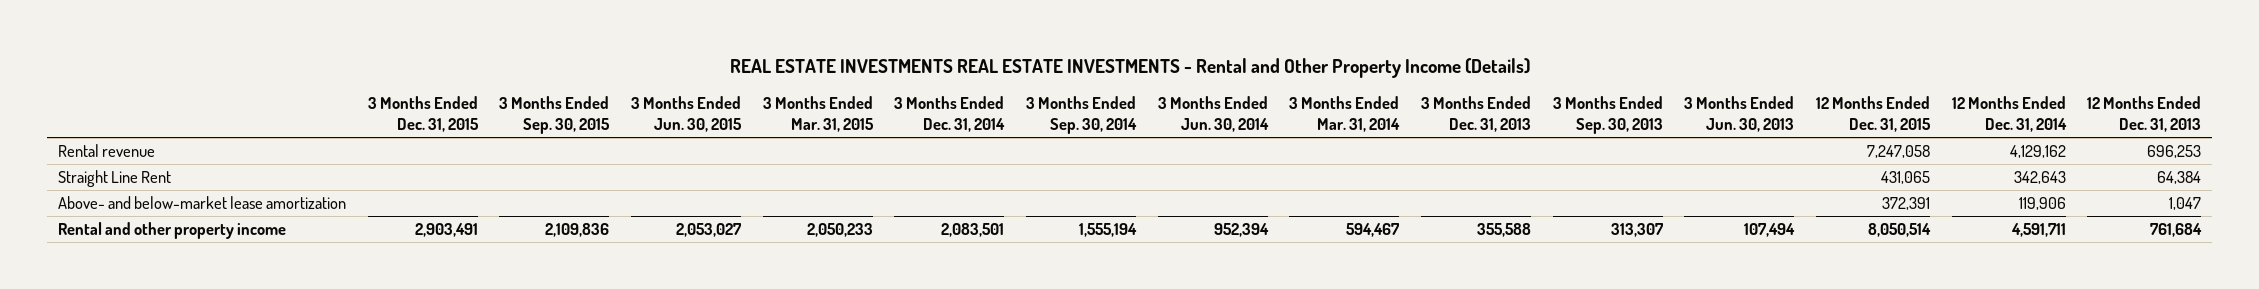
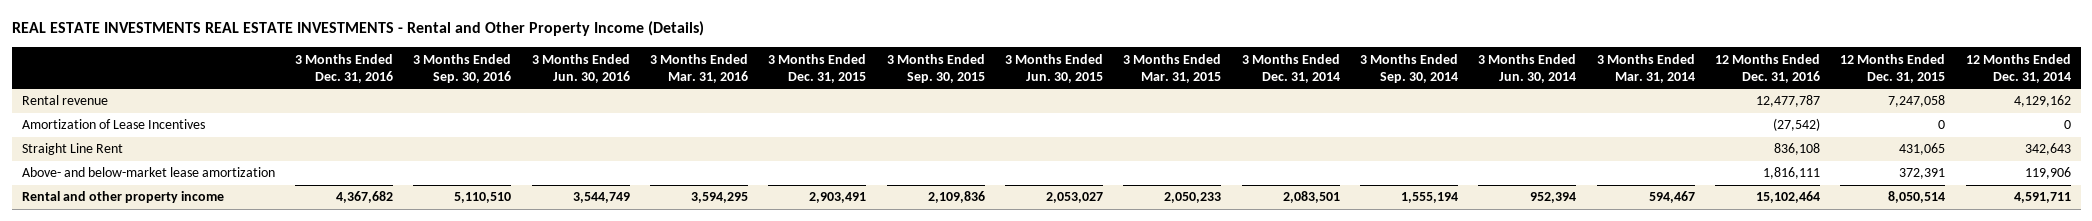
[1421,95,1532,133] 3 Months Ended Dec. 31, 2013 -> none
[1552,95,1663,135] 3 Months Ended Sep. 30, 2013 -> none
[1684,95,1795,133] 3 Months Ended Jun. 30, 2013 -> none
[2087,95,2202,133] 12 Months Ended Dec. 31, 2013 -> none
none -> [295,53,394,83] 3 Months Ended Dec. 31, 2016
none -> [413,53,512,83] 3 Months Ended Sep. 30, 2016
none -> [531,53,630,83] 3 Months Ended Jun. 30, 2016
none -> [650,53,749,83] 3 Months Ended Mar. 31, 2016
none -> [1714,53,1820,83] 12 Months Ended Dec. 31, 2016
none -> [21,119,205,130] Amortization of Lease Incentives

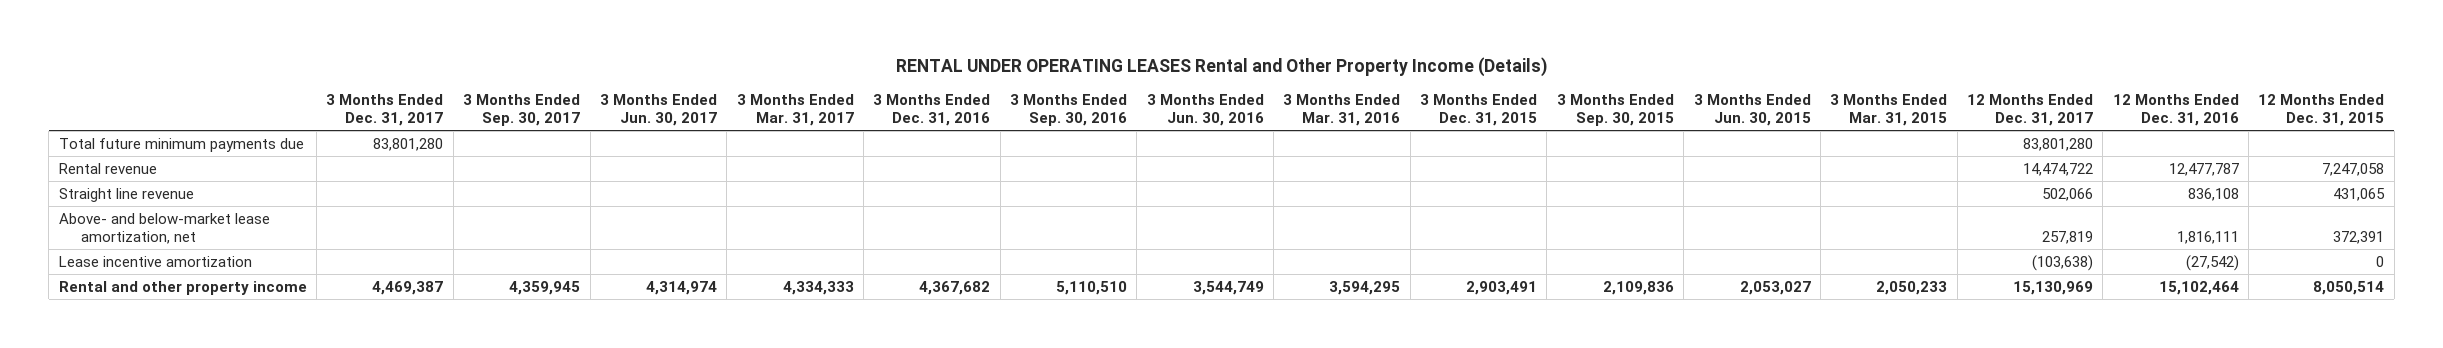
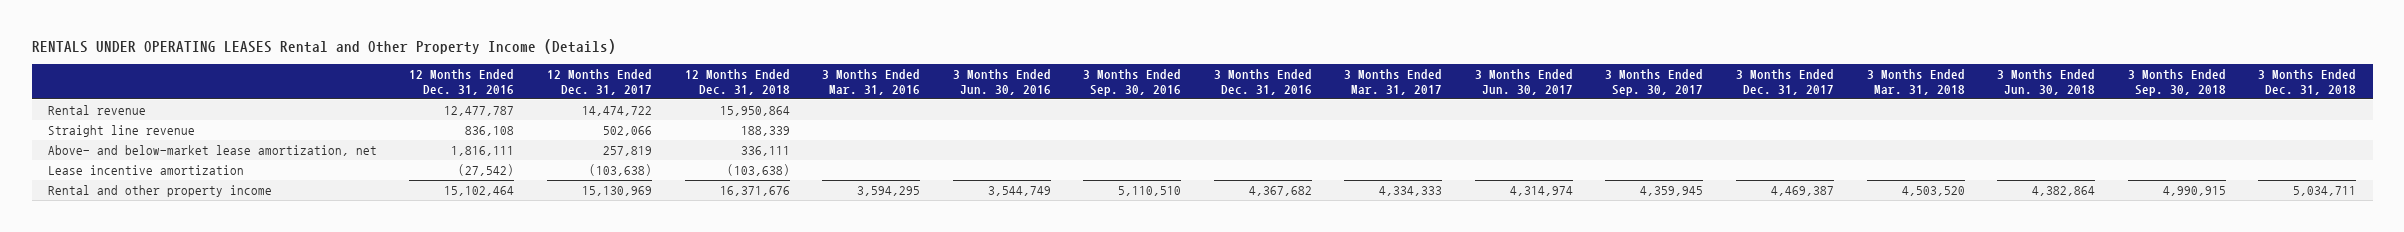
[895,57,1547,78] RENTAL UNDER OPERATING LEASES Rental and Other Property Income (Details) -> [31,39,616,55] RENTALS UNDER OPERATING LEASES Rental and Other Property Income (Details)
[1420,94,1538,127] 3 Months Ended Dec. 31, 2015 -> none
[1556,94,1674,127] 3 Months Ended Sep. 30, 2015 -> none
[1693,94,1811,127] 3 Months Ended Jun. 30, 2015 -> none
[1830,94,1948,127] 3 Months Ended Mar. 31, 2015 -> none
[2258,94,2385,127] 12 Months Ended Dec. 31, 2015 -> none
none -> [684,68,790,95] 12 Months Ended Dec. 31, 2018
none -> [1866,68,1965,95] 3 Months Ended Mar. 31, 2018
none -> [1997,68,2096,95] 3 Months Ended Jun. 30, 2018
none -> [2127,68,2226,96] 3 Months Ended Sep. 30, 2018
none -> [2258,68,2357,95] 3 Months Ended Dec. 31, 2018
[58,137,304,152] Total future minimum payments due -> none

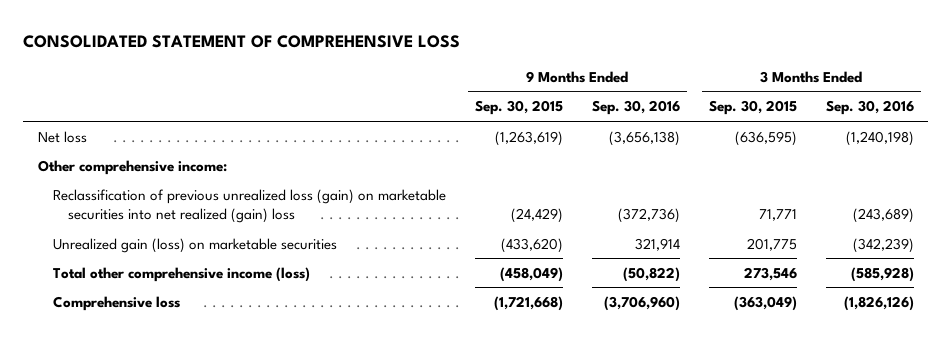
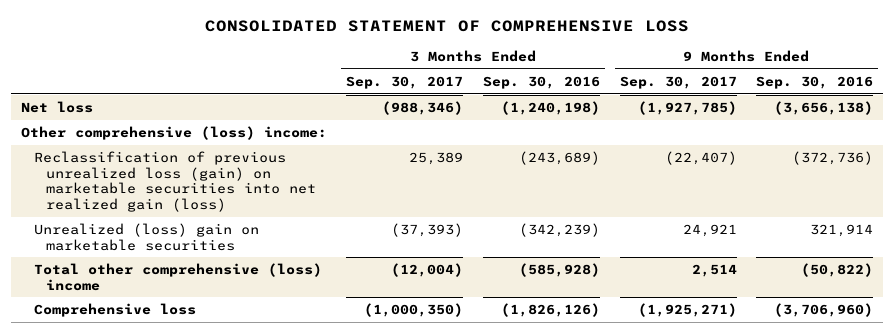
[474,100,563,116] Sep. 30, 2015 -> none
[708,100,797,116] Sep. 30, 2015 -> none
none -> [346,75,464,89] Sep. 30, 2017
none -> [619,75,737,89] Sep. 30, 2017
[37,159,227,175] Other comprehensive income: -> [20,125,327,140] Other comprehensive (loss) income:
[53,188,447,224] Reclassification of previous unrealized loss (gain) on marketable securities into net realized (gain) loss -> [33,150,317,212] Reclassification of previous unrealized loss (gain) on marketable securities into net realized gain (loss)
[53,237,338,253] Unrealized gain (loss) on marketable securities -> [33,222,259,251] Unrealized (loss) gain on marketable securities
[53,266,311,282] Total other comprehensive income (loss) -> [33,262,322,291] Total other comprehensive (loss) income

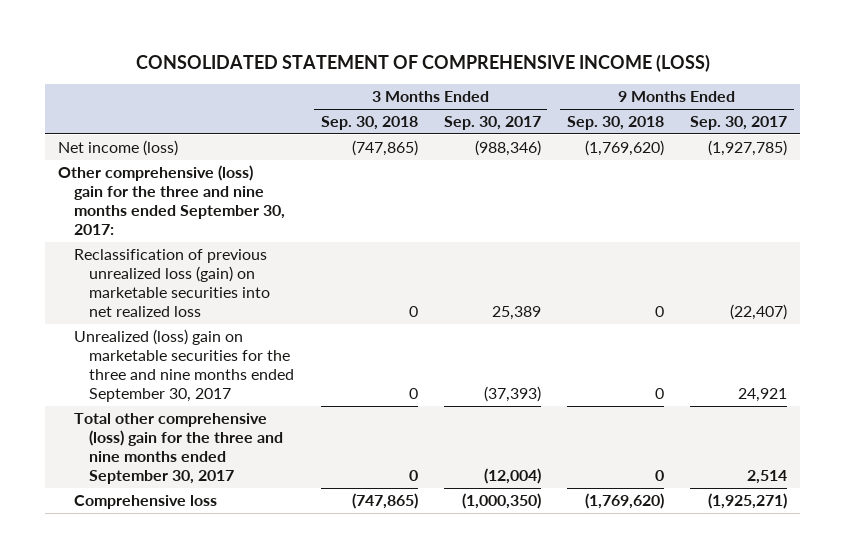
[204,20,689,33] CONSOLIDATED STATEMENT OF COMPREHENSIVE LOSS -> [135,53,710,72] CONSOLIDATED STATEMENT OF COMPREHENSIVE INCOME (LOSS)
[482,75,600,89] Sep. 30, 2016 -> none
[756,75,874,89] Sep. 30, 2016 -> none
none -> [320,115,418,130] Sep. 30, 2018
none -> [567,115,665,130] Sep. 30, 2018
[20,100,93,113] Net loss -> [58,139,179,156] Net income (loss)
[20,125,327,140] Other comprehensive (loss) income: -> [58,164,285,236] Other comprehensive (loss) gain for the three and nine months ended September 30, 2017:
[33,150,317,212] Reclassification of previous unrealized loss (gain) on marketable securities into net realized gain (loss) -> [73,248,271,318] Reclassification of previous unrealized loss (gain) on marketable securities into net realized loss
[33,222,259,251] Unrealized (loss) gain on marketable securities -> [73,328,295,403] Unrealized (loss) gain on marketable securities for the three and nine months ended September 30, 2017
[33,262,322,291] Total other comprehensive (loss) income -> [73,412,284,485] Total other comprehensive (loss) gain for the three and nine months ended September 30, 2017

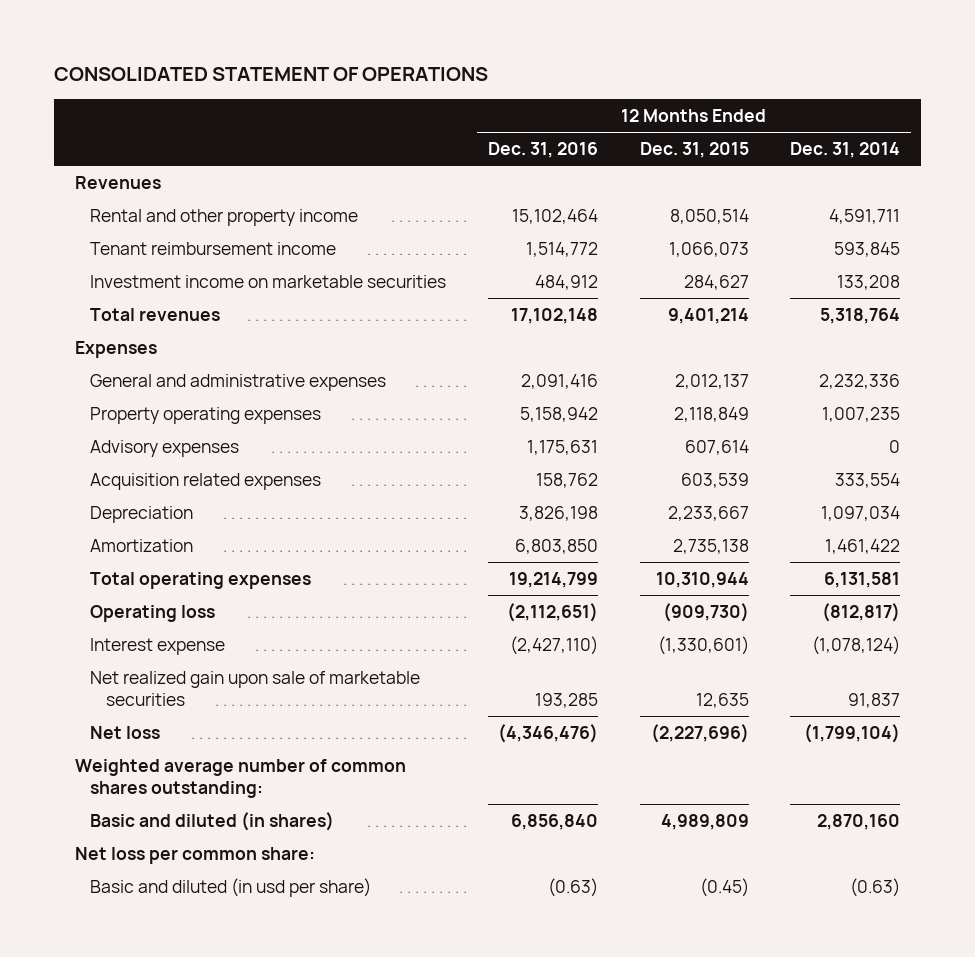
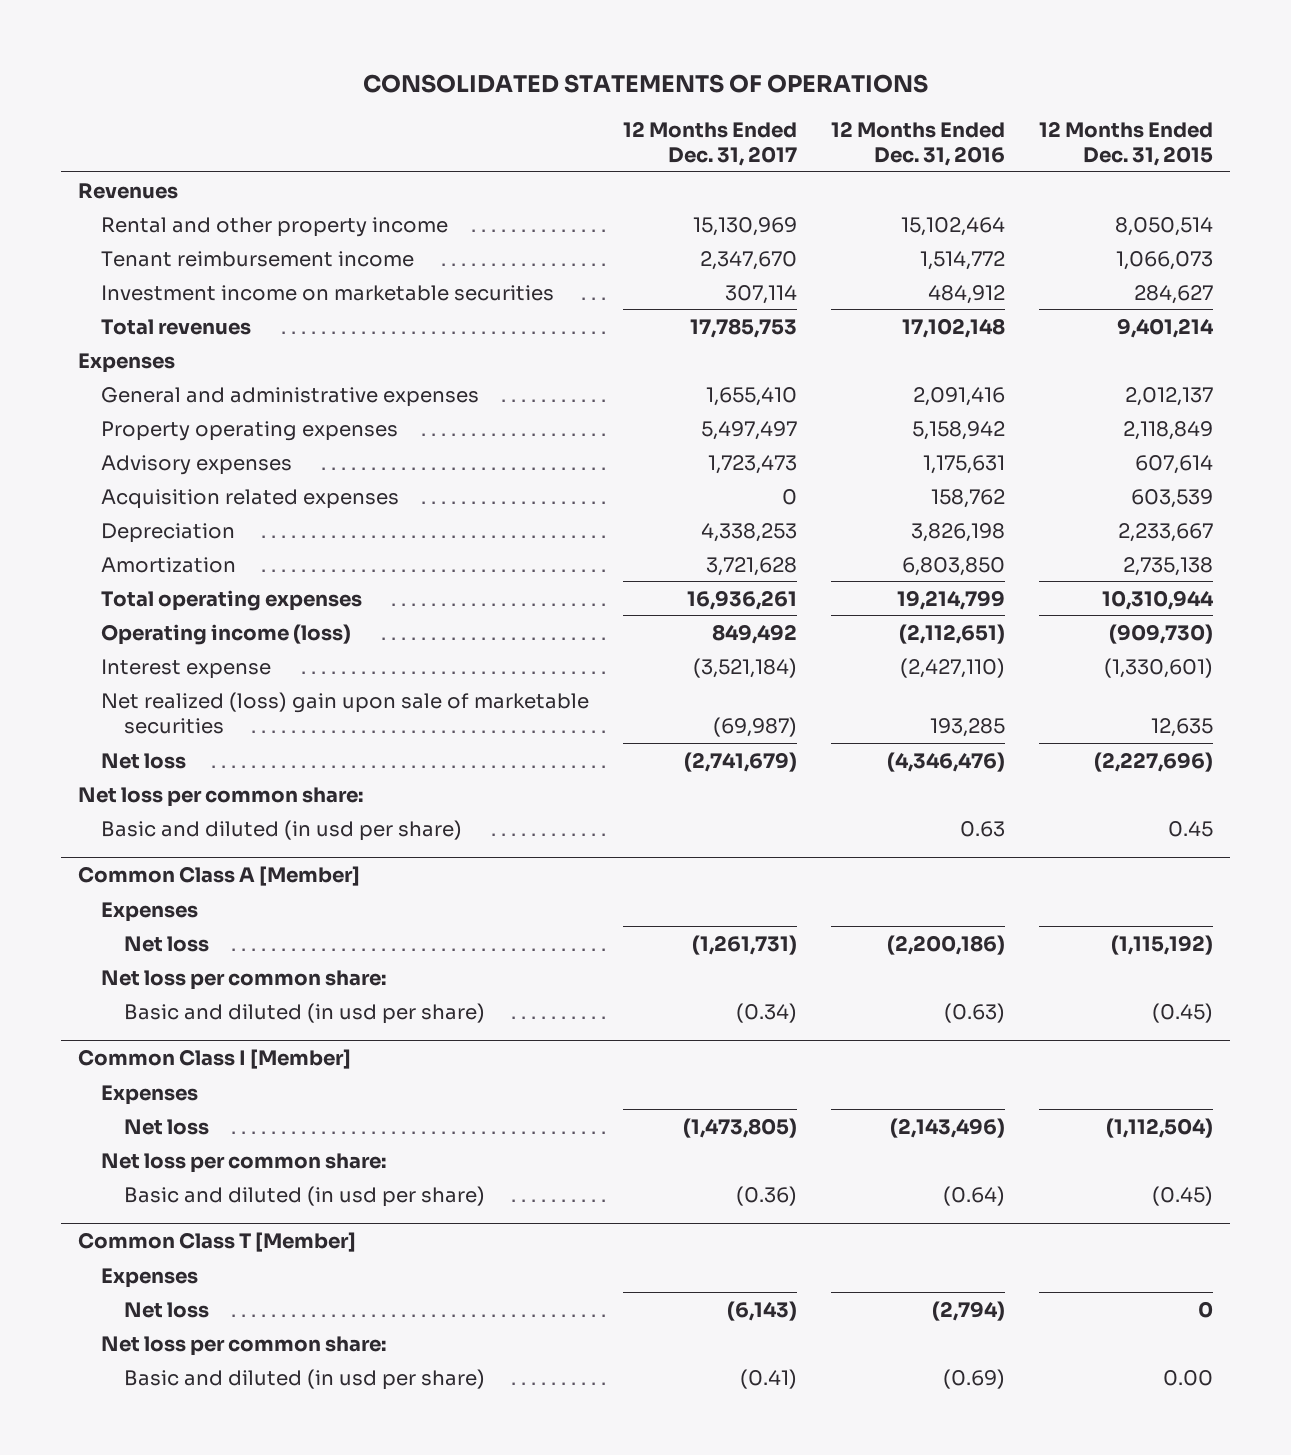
[53,66,488,81] CONSOLIDATED STATEMENT OF OPERATIONS -> [362,74,928,94] CONSOLIDATED STATEMENTS OF OPERATIONS
[790,142,901,159] Dec. 31, 2014 -> none
none -> [622,120,797,166] 12 Months Ended Dec. 31, 2017
[90,605,216,623] Operating loss -> [100,623,351,645] Operating income (loss)
[90,671,421,706] Net realized gain upon sale of marketable securities -> [100,691,589,734] Net realized (loss) gain upon sale of marketable securities
[74,759,406,798] Weighted average number of common shares outstanding: -> none
[90,812,335,832] Basic and diluted (in shares) -> none
none -> [100,819,462,841] Basic and diluted (in usd per share)
none -> [78,866,361,887] Common Class A [Member]
none -> [100,901,198,922] Expenses
none -> [123,935,209,952] Net loss
none -> [100,969,386,990] Net loss per common share:
none -> [78,1049,352,1070] Common Class I [Member]
none -> [100,1084,198,1105] Expenses
none -> [123,1118,209,1135] Net loss
none -> [100,1152,386,1173] Net loss per common share:
none -> [123,1185,485,1207] Basic and diluted (in usd per share)
none -> [78,1232,357,1253] Common Class T [Member]
none -> [100,1267,198,1288] Expenses
none -> [123,1301,209,1318] Net loss
none -> [100,1335,386,1356] Net loss per common share:
none -> [123,1368,485,1390] Basic and diluted (in usd per share)

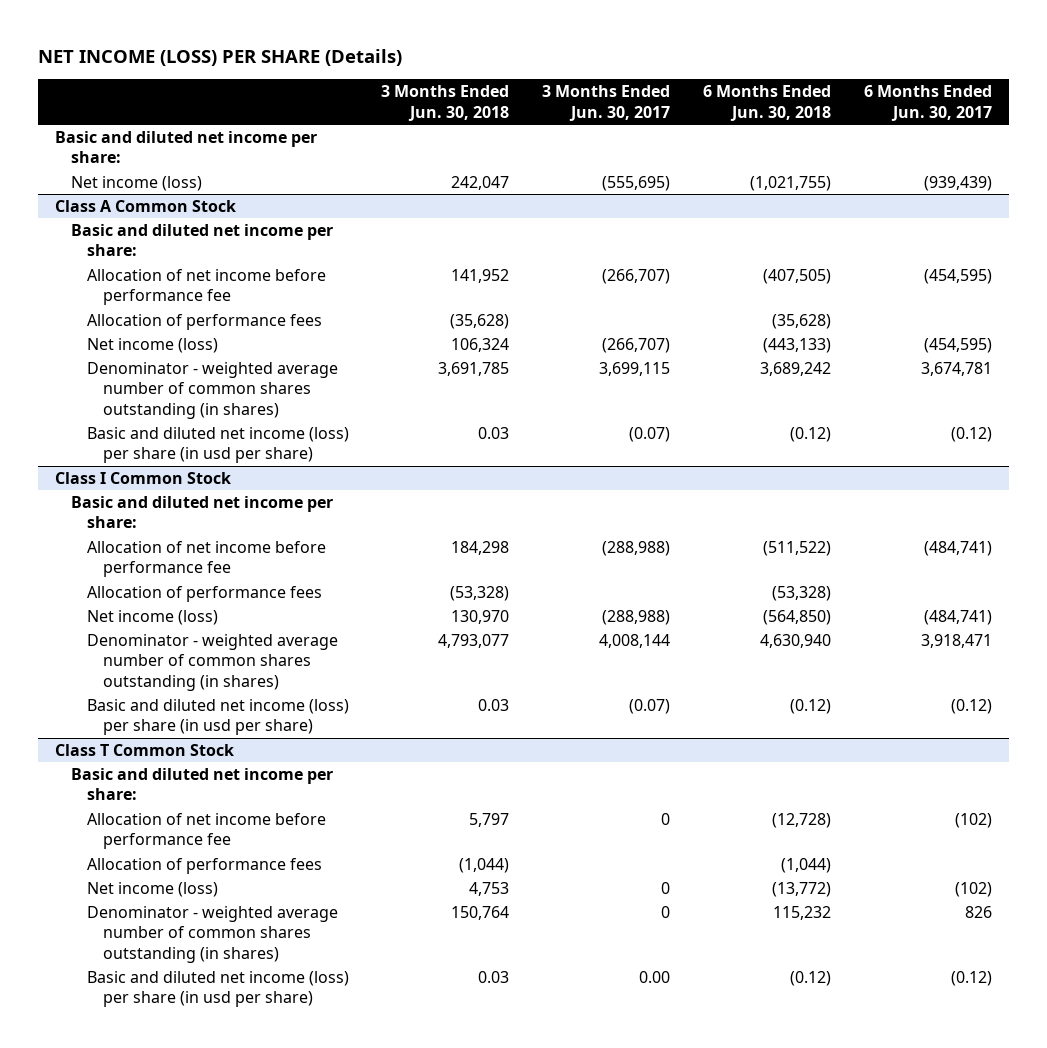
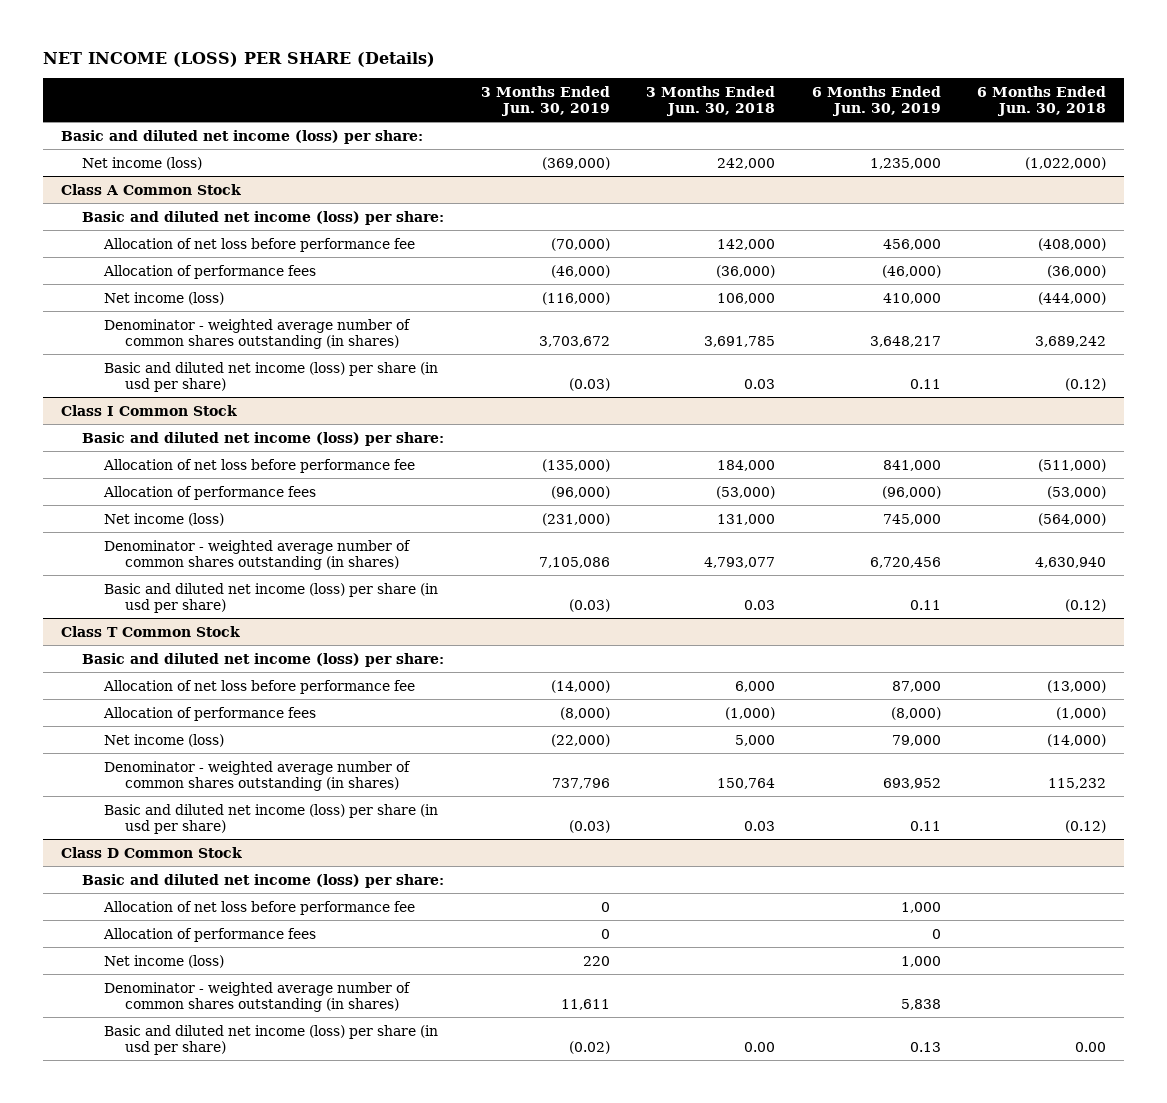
[542,85,671,121] 3 Months Ended Jun. 30, 2017 -> none
[864,85,993,121] 6 Months Ended Jun. 30, 2017 -> none
none -> [480,85,610,116] 3 Months Ended Jun. 30, 2019
none -> [811,85,941,116] 6 Months Ended Jun. 30, 2019
[54,130,317,164] Basic and diluted net income per share: -> [60,129,423,144] Basic and diluted net income (loss) per share:
[451,175,510,190] 242,047 -> [717,157,776,169] 242,000
[750,175,832,191] (1,021,755) -> [1025,156,1107,170] (1,022,000)
[70,223,333,257] Basic and diluted net income per share: -> [82,210,445,225] Basic and diluted net income (loss) per share:
[86,268,326,306] Allocation of net income before performance fee -> [102,237,415,252] Allocation of net loss before performance fee
[451,268,510,283] 141,952 -> [717,238,776,250] 142,000
[763,268,832,284] (407,505) -> [1038,237,1107,251] (408,000)
[450,313,510,329] (35,628) -> [716,264,776,278] (36,000)
[772,313,832,329] (35,628) -> [1047,264,1107,278] (36,000)
[451,337,510,352] 106,324 -> [717,292,776,304] 106,000
[763,337,832,353] (443,133) -> [1038,291,1107,305] (444,000)
[70,495,333,529] Basic and diluted net income per share: -> [82,431,445,446] Basic and diluted net income (loss) per share:
[86,540,326,578] Allocation of net income before performance fee -> [102,458,415,473] Allocation of net loss before performance fee
[451,540,510,555] 184,298 -> [717,459,776,471] 184,000
[763,540,832,556] (511,522) -> [1038,458,1107,472] (511,000)
[450,585,510,601] (53,328) -> [716,485,776,499] (53,000)
[772,585,832,601] (53,328) -> [1047,485,1107,499] (53,000)
[451,609,510,624] 130,970 -> [717,513,776,525] 131,000
[763,609,832,625] (564,850) -> [1038,512,1107,526] (564,000)
[70,767,333,801] Basic and diluted net income per share: -> [82,652,445,667] Basic and diluted net income (loss) per share:
[86,812,326,850] Allocation of net income before performance fee -> [102,679,415,694] Allocation of net loss before performance fee
[469,812,510,827] 5,797 -> [735,680,776,692] 6,000
[772,812,832,828] (12,728) -> [1047,679,1107,693] (13,000)
[459,857,510,873] (1,044) -> [725,706,776,720] (1,000)
[781,857,832,873] (1,044) -> [1056,706,1107,720] (1,000)
[469,881,510,896] 4,753 -> [735,734,776,746] 5,000
[772,881,832,897] (13,772) -> [1047,733,1107,747] (14,000)
none -> [60,846,242,858] Class D Common Stock
none -> [82,873,445,888] Basic and diluted net income (loss) per share:
none -> [102,900,415,915] Allocation of net loss before performance fee
none -> [102,927,316,942] Allocation of performance fees
none -> [103,954,224,968] Net income (loss)
none -> [103,981,411,1012] Denominator - weighted average number of common shares outstanding (in shares)
none -> [103,1024,438,1055] Basic and diluted net income (loss) per share (in usd per share)

